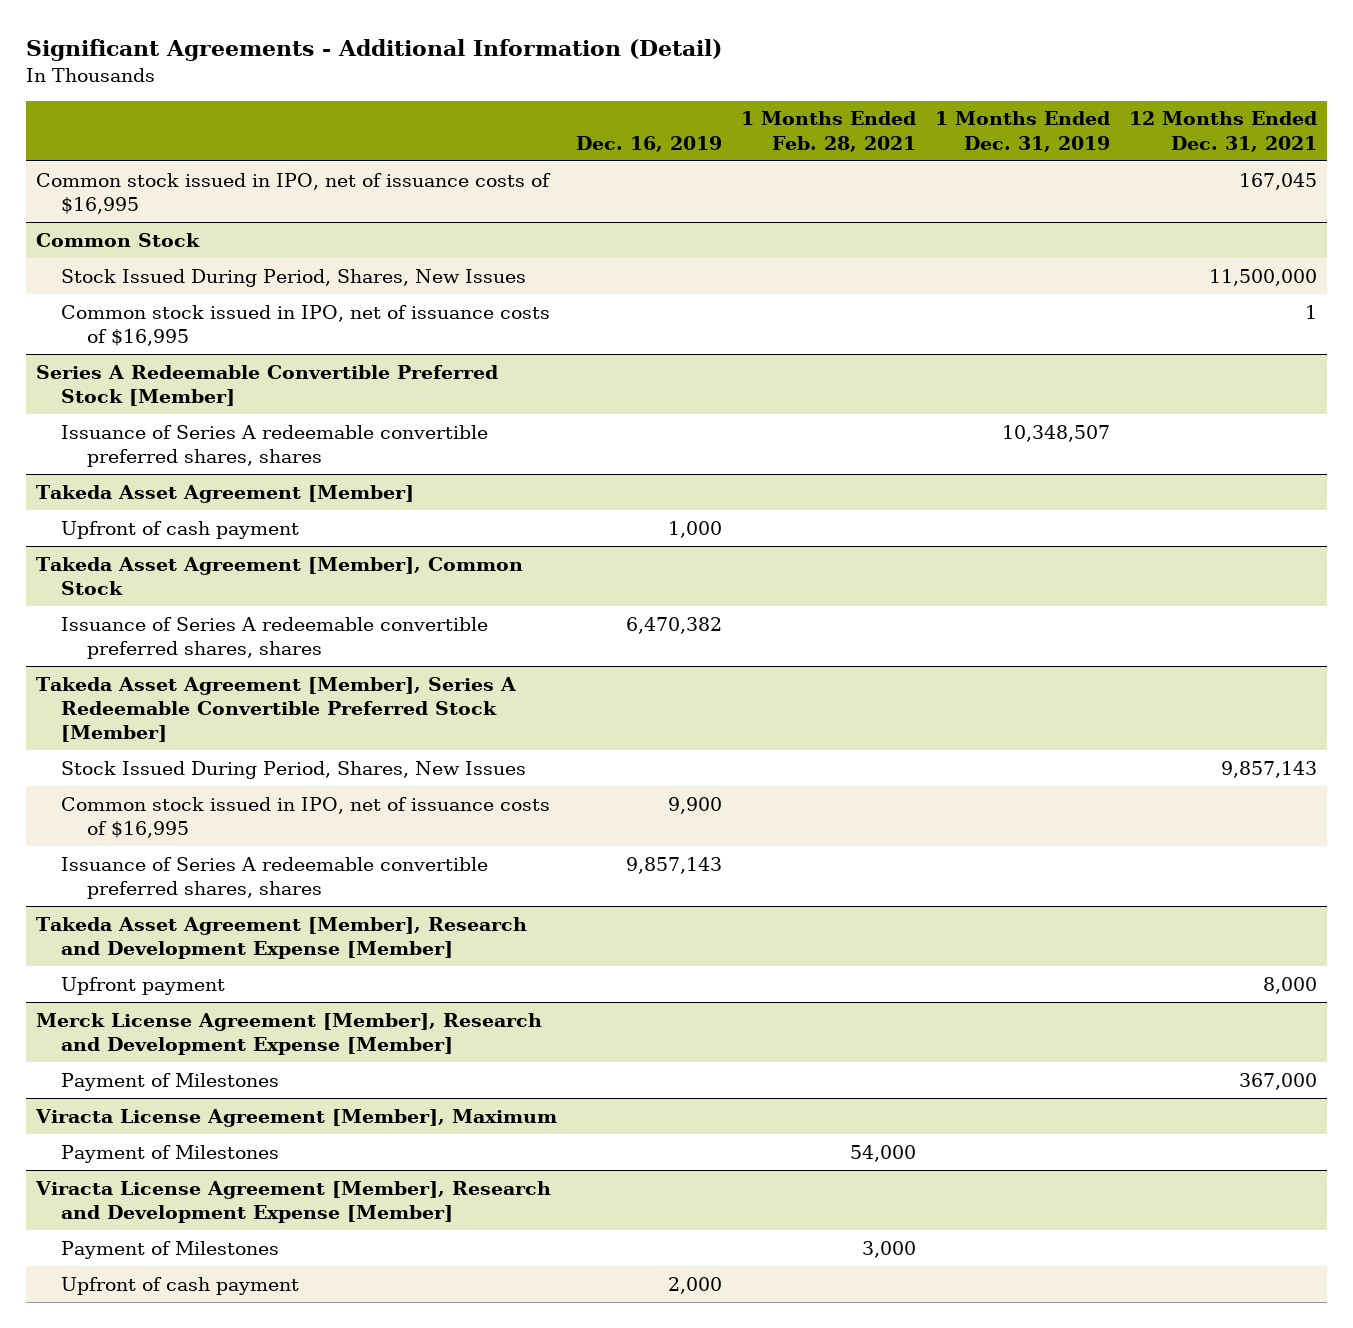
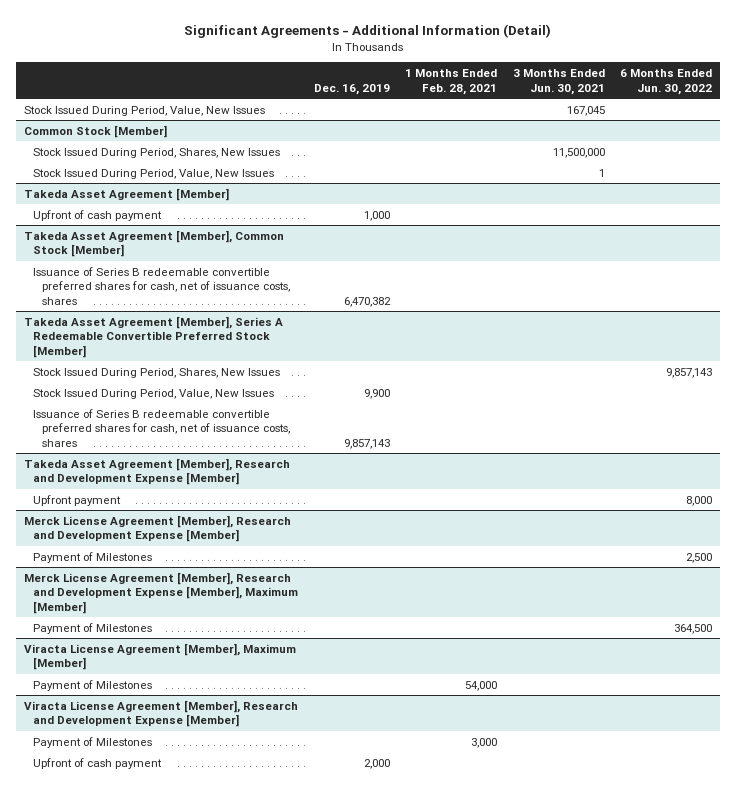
[935,111,1111,152] 1 Months Ended Dec. 31, 2019 -> none
[1129,111,1318,152] 12 Months Ended Dec. 31, 2021 -> none
none -> [512,69,605,95] 3 Months Ended Jun. 30, 2021
none -> [619,69,712,95] 6 Months Ended Jun. 30, 2022
[35,172,551,215] Common stock issued in IPO, net of issuance costs of $16,995 -> [24,105,266,116] Stock Issued During Period, Value, New Issues
[35,232,200,247] Common Stock -> [24,124,168,138] Common Stock [Member]
[35,364,498,407] Series A Redeemable Convertible Preferred Stock [Member] -> none
[61,424,489,468] Issuance of Series A redeemable convertible preferred shares, shares -> none
[61,304,551,347] Common stock issued in IPO, net of issuance costs of $16,995 -> [32,168,274,179] Stock Issued During Period, Value, New Issues
[35,556,523,596] Takeda Asset Agreement [Member], Common Stock -> [24,229,285,258] Takeda Asset Agreement [Member], Common Stock [Member]
[61,616,489,660] Issuance of Series A redeemable convertible preferred shares, shares -> [32,266,290,305] Issuance of Series B redeemable convertible preferred shares for cash, net of issuance costs, shares
[61,796,551,839] Common stock issued in IPO, net of issuance costs of $16,995 -> [32,388,274,399] Stock Issued During Period, Value, New Issues
[61,856,489,900] Issuance of Series A redeemable convertible preferred shares, shares -> [32,408,290,447] Issuance of Series B redeemable convertible preferred shares for cash, net of issuance costs, shares
none -> [24,571,298,614] Merck License Agreement [Member], Research and Development Expense [Member], Maximum [Member]
none -> [32,622,152,634] Payment of Milestones
[34,1108,557,1127] Viracta License Agreement [Member], Maximum -> [24,642,297,671] Viracta License Agreement [Member], Maximum [Member]

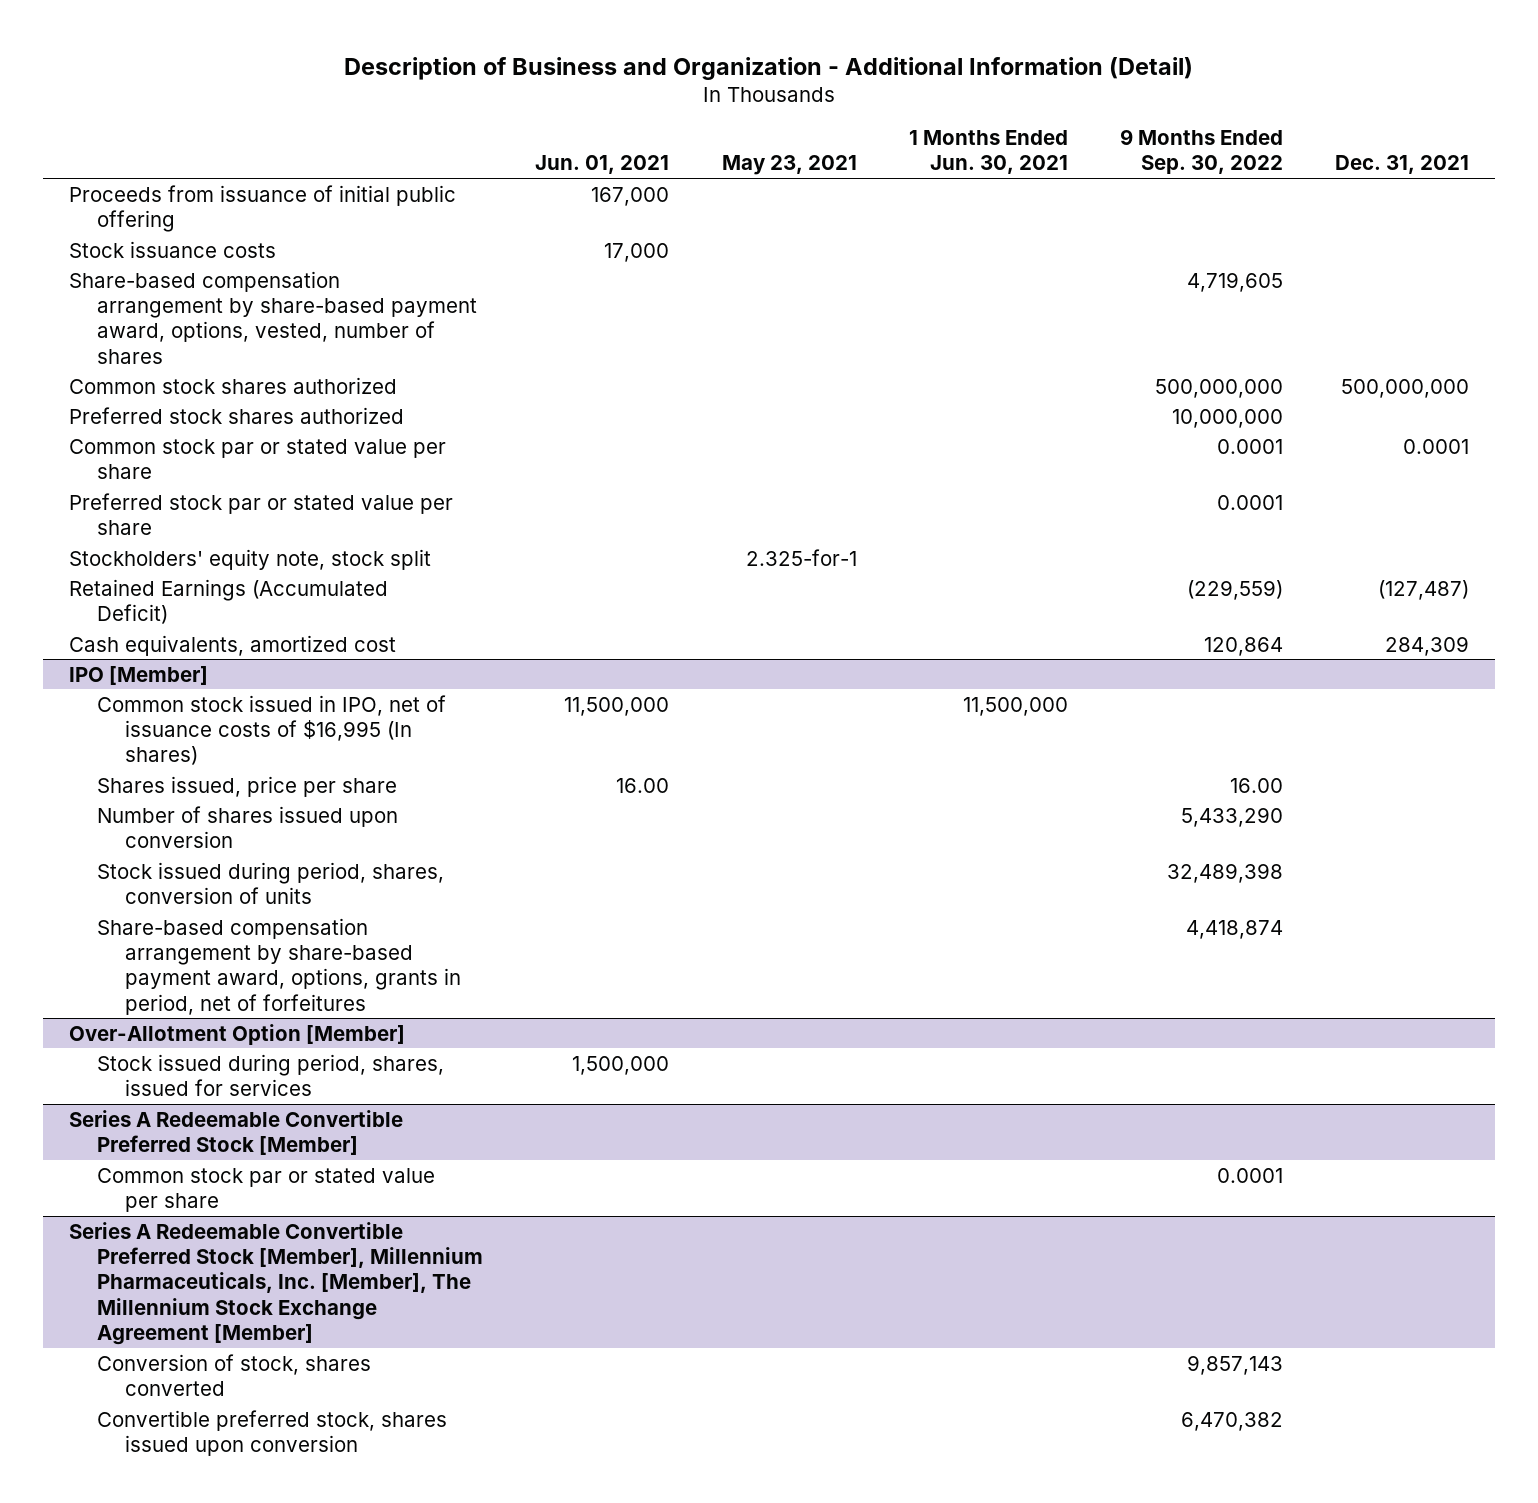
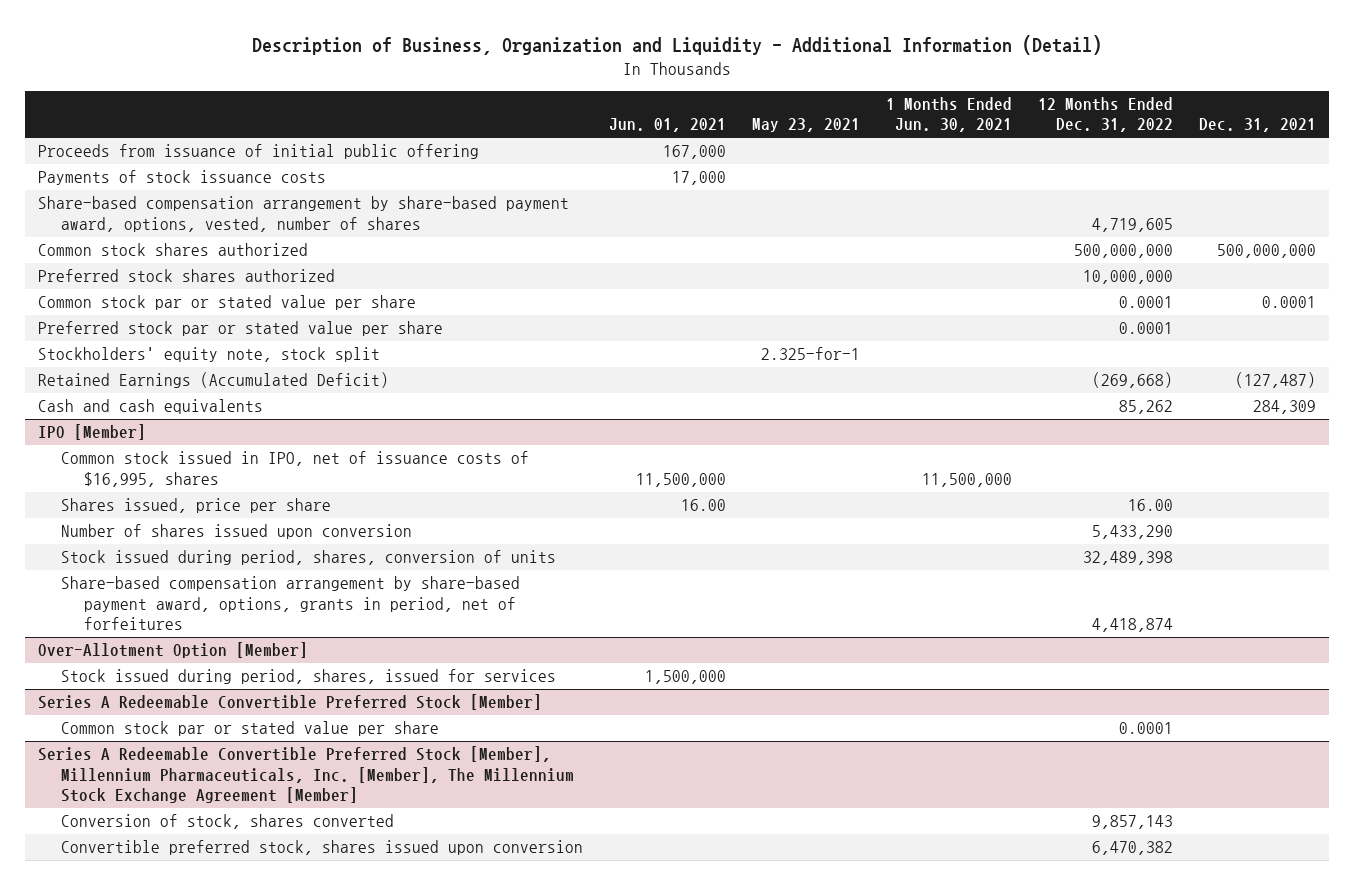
[344,56,1194,80] Description of Business and Organization - Additional Information (Detail) -> [251,35,1102,56] Description of Business, Organization and Liquidity - Additional Information (Detail)
[1119,129,1283,175] 9 Months Ended Sep. 30, 2022 -> none
none -> [1037,97,1173,133] 12 Months Ended Dec. 31, 2022
[69,240,277,258] Stock issuance costs -> [37,170,326,186] Payments of stock issuance costs
[69,634,397,656] Cash equivalents, amortized cost -> [37,399,263,415] Cash and cash equivalents
[97,694,447,766] Common stock issued in IPO, net of issuance costs of $16,995 (In shares) -> [61,451,530,487] Common stock issued in IPO, net of issuance costs of $16,995, shares

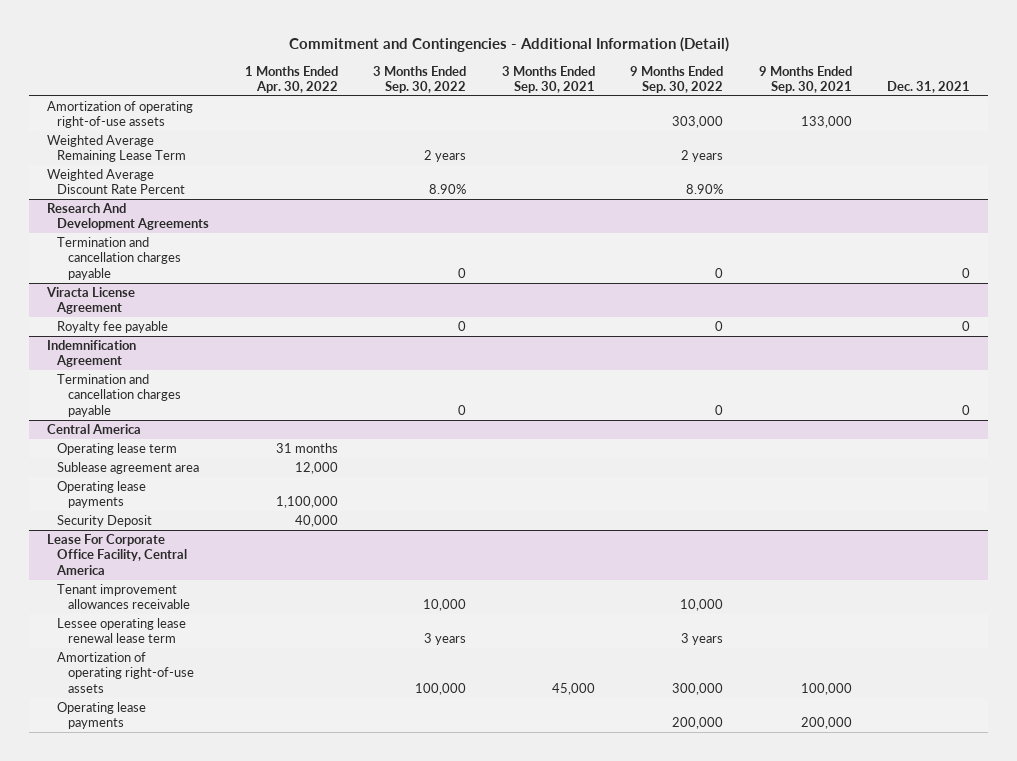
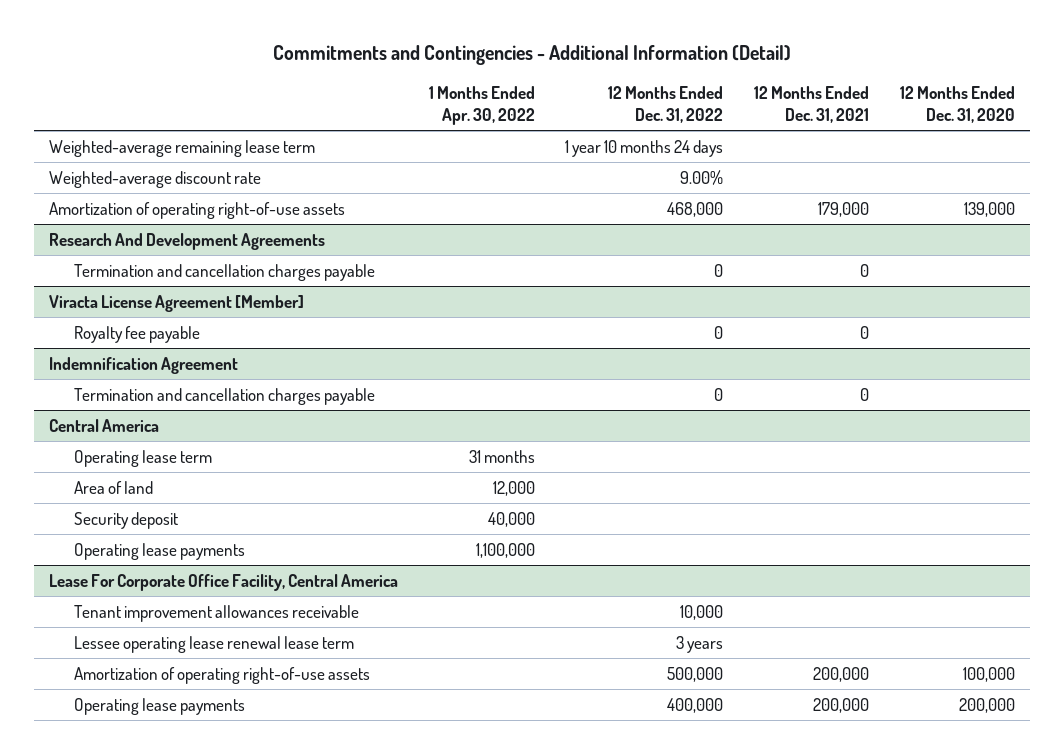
[288,36,729,52] Commitment and Contingencies - Additional Information (Detail) -> [272,45,791,66] Commitments and Contingencies - Additional Information (Detail)
[373,65,467,93] 3 Months Ended Sep. 30, 2022 -> none
[501,65,595,93] 3 Months Ended Sep. 30, 2021 -> none
[630,65,724,93] 9 Months Ended Sep. 30, 2022 -> none
[758,65,852,93] 9 Months Ended Sep. 30, 2021 -> none
[887,80,971,93] Dec. 31, 2021 -> none
none -> [608,86,724,123] 12 Months Ended Dec. 31, 2022
none -> [753,86,869,123] 12 Months Ended Dec. 31, 2021
none -> [899,86,1015,123] 12 Months Ended Dec. 31, 2020
none -> [48,139,315,157] Weighted-average remaining lease term
none -> [48,170,261,188] Weighted-average discount rate
[46,135,187,163] Weighted Average Remaining Lease Term -> none
[46,169,186,195] Weighted Average Discount Rate Percent -> none
[45,287,135,315] Viracta License Agreement -> [48,294,304,312] Viracta License Agreement [Member]
[57,462,200,475] Sublease agreement area -> [73,480,153,494] Area of land
none -> [73,511,178,529] Security deposit
[57,515,153,528] Security Deposit -> none

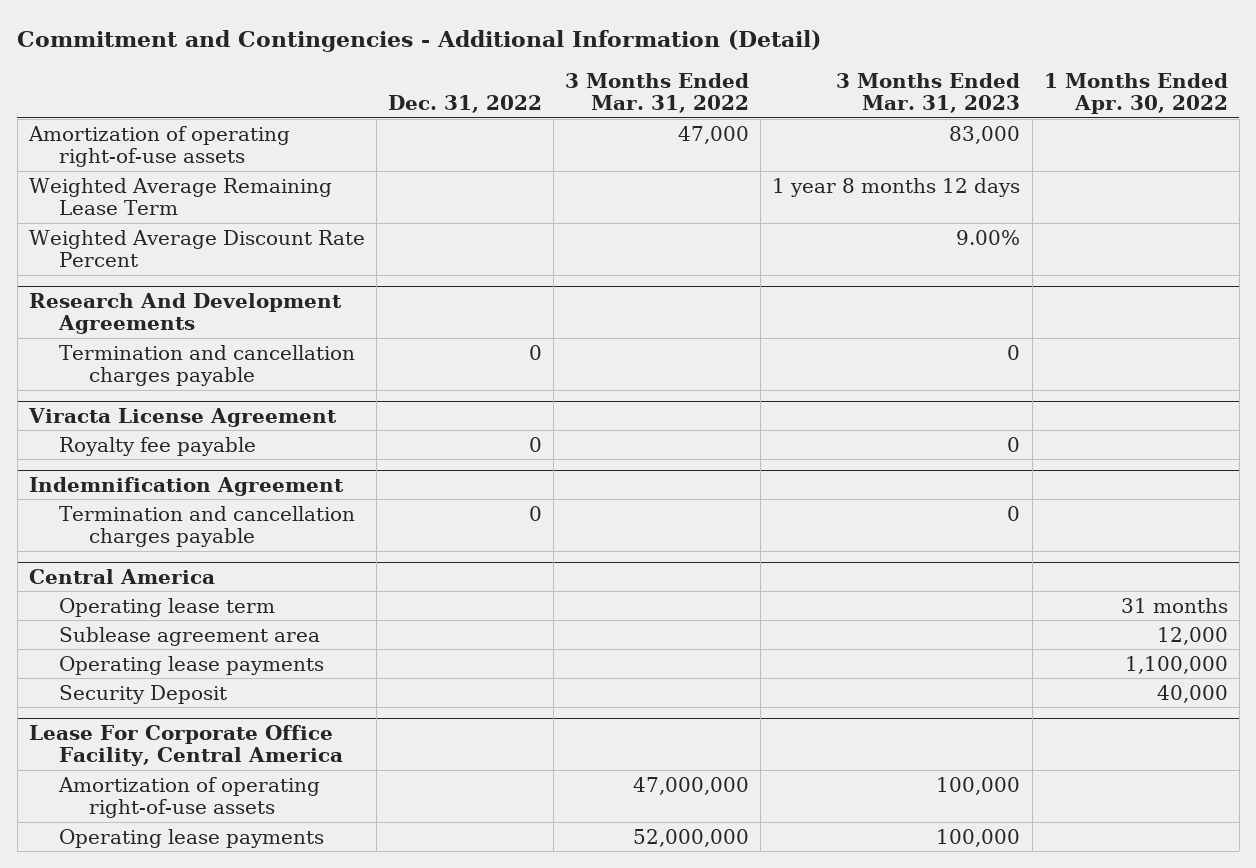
[272,45,791,66] Commitments and Contingencies - Additional Information (Detail) -> [17,30,822,53] Commitment and Contingencies - Additional Information (Detail)
[608,86,724,123] 12 Months Ended Dec. 31, 2022 -> none
[753,86,869,123] 12 Months Ended Dec. 31, 2021 -> none
[899,86,1015,123] 12 Months Ended Dec. 31, 2020 -> none
none -> [387,95,542,114] Dec. 31, 2022
none -> [565,72,750,114] 3 Months Ended Mar. 31, 2022
none -> [836,72,1021,114] 3 Months Ended Mar. 31, 2023
[48,139,315,157] Weighted-average remaining lease term -> none
[48,170,261,188] Weighted-average discount rate -> none
none -> [28,177,332,216] Weighted Average Remaining Lease Term
none -> [28,229,365,268] Weighted Average Discount Rate Percent
[48,294,304,312] Viracta License Agreement [Member] -> [27,407,337,427] Viracta License Agreement
[73,511,178,529] Security deposit -> none
[73,480,153,494] Area of land -> [58,626,320,646] Sublease agreement area
none -> [58,684,227,704] Security Deposit
[73,604,359,622] Tenant improvement allowances receivable -> none
[73,635,354,653] Lessee operating lease renewal lease term -> none

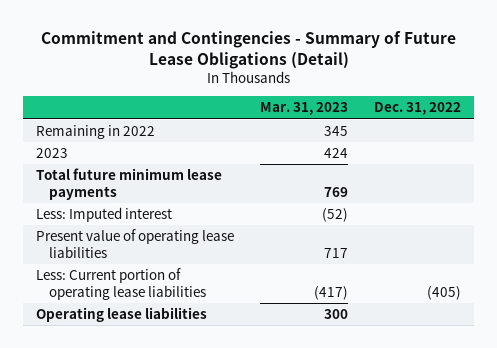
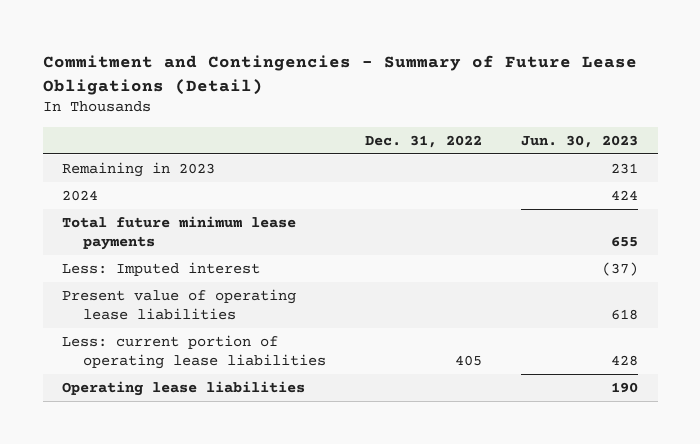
[260,102,349,116] Mar. 31, 2023 -> none
none -> [521,134,639,148] Jun. 30, 2023
[36,125,156,140] Remaining in 2022 -> [62,162,216,178] Remaining in 2023
[36,148,69,159] 2023 -> [62,190,99,202] 2024
[36,268,207,300] Less: Current portion of operating lease liabilities -> [62,335,326,369] Less: current portion of operating lease liabilities
[426,285,461,300] (405) -> [454,354,482,366] 405

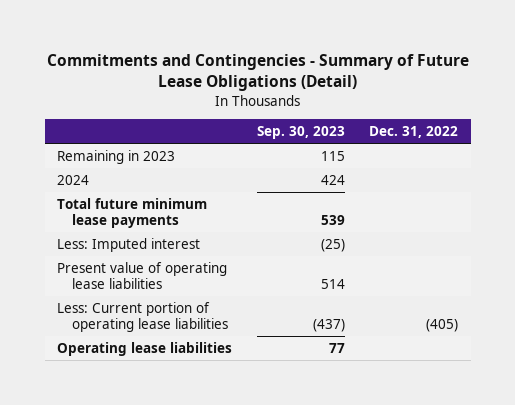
[42,54,637,95] Commitment and Contingencies - Summary of Future Lease Obligations (Detail) -> [46,53,469,92] Commitments and Contingencies - Summary of Future Lease Obligations (Detail)
[521,134,639,148] Jun. 30, 2023 -> none
none -> [256,126,345,140] Sep. 30, 2023
[62,335,326,369] Less: current portion of operating lease liabilities -> [57,301,228,332] Less: Current portion of operating lease liabilities
[454,354,482,366] 405 -> [426,318,459,332] (405)

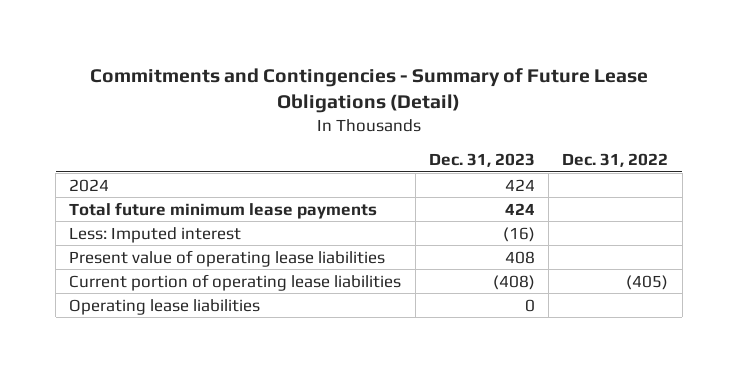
[256,126,345,140] Sep. 30, 2023 -> none
none -> [428,153,535,168] Dec. 31, 2023
[57,149,176,164] Remaining in 2023 -> none
[57,301,228,332] Less: Current portion of operating lease liabilities -> [69,273,402,291] Current portion of operating lease liabilities

